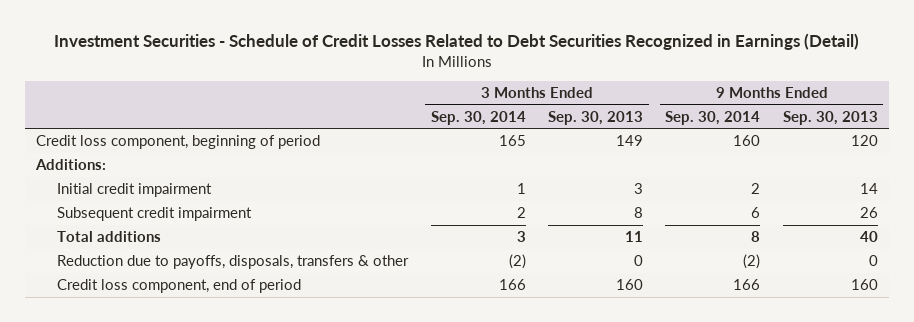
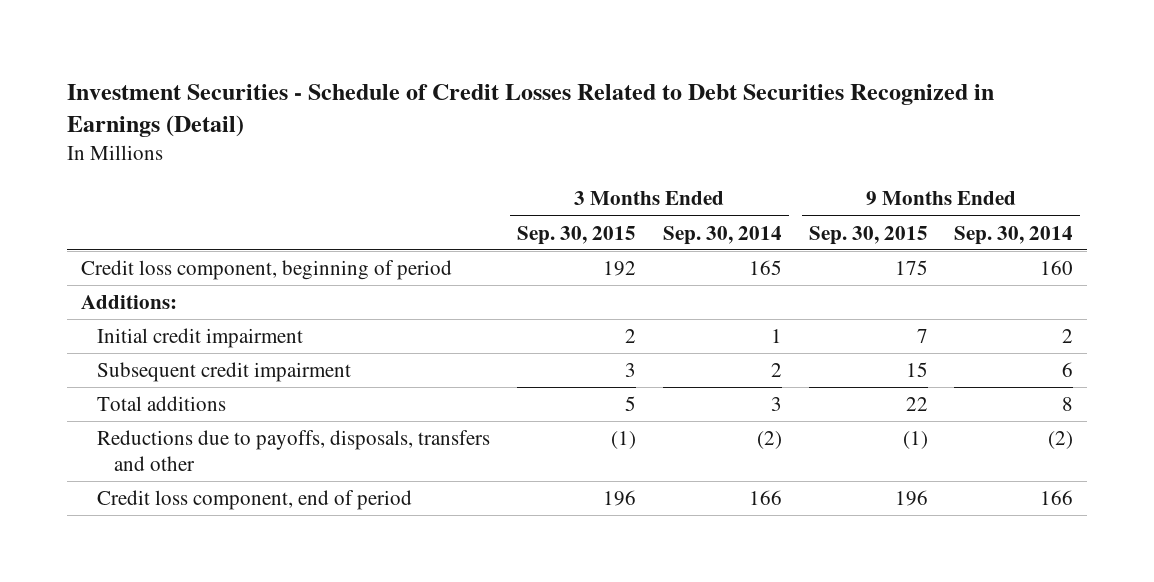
[548,110,644,125] Sep. 30, 2013 -> none
[782,110,878,125] Sep. 30, 2013 -> none
none -> [517,225,637,245] Sep. 30, 2015
none -> [808,225,928,245] Sep. 30, 2015
[57,254,410,269] Reduction due to payoffs, disposals, transfers & other -> [97,430,491,471] Reductions due to payoffs, disposals, transfers and other

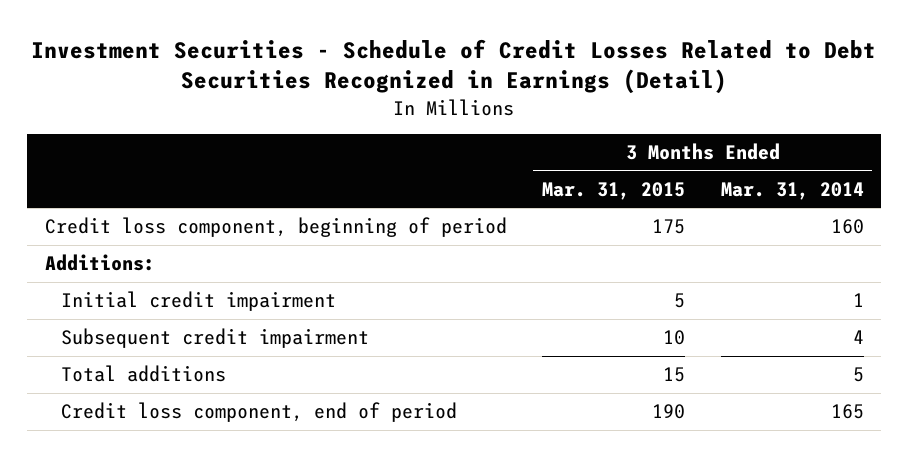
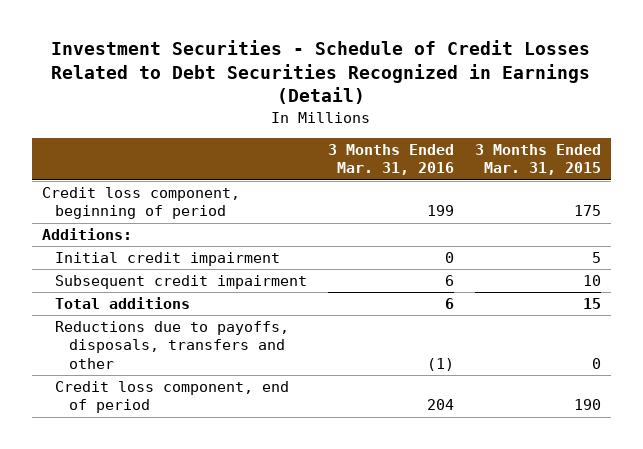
[720,181,864,200] Mar. 31, 2014 -> none
none -> [328,144,455,176] 3 Months Ended Mar. 31, 2016
none -> [55,321,290,369] Reductions due to payoffs, disposals, transfers and other

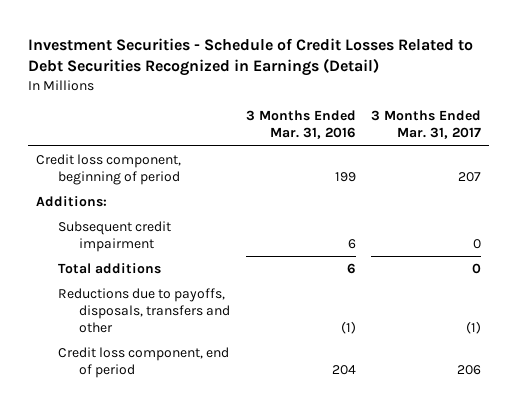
[474,144,601,176] 3 Months Ended Mar. 31, 2015 -> none
none -> [371,110,482,140] 3 Months Ended Mar. 31, 2017
[55,252,281,267] Initial credit impairment -> none

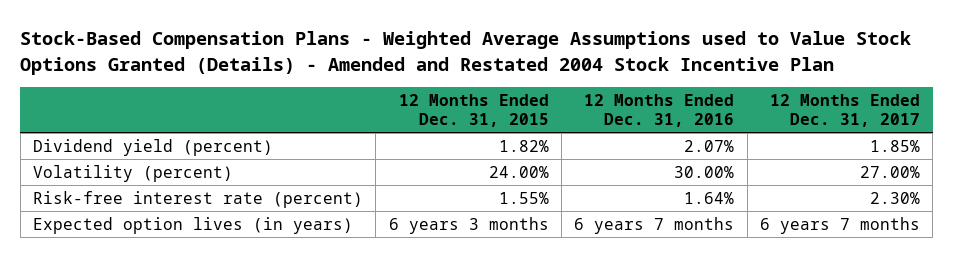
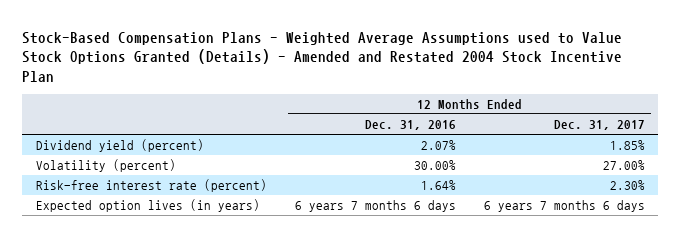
[398,93,549,128] 12 Months Ended Dec. 31, 2015 -> none
[574,216,735,234] 6 years 7 months -> [294,200,456,213] 6 years 7 months 6 days
[760,216,921,234] 6 years 7 months -> [483,200,645,213] 6 years 7 months 6 days

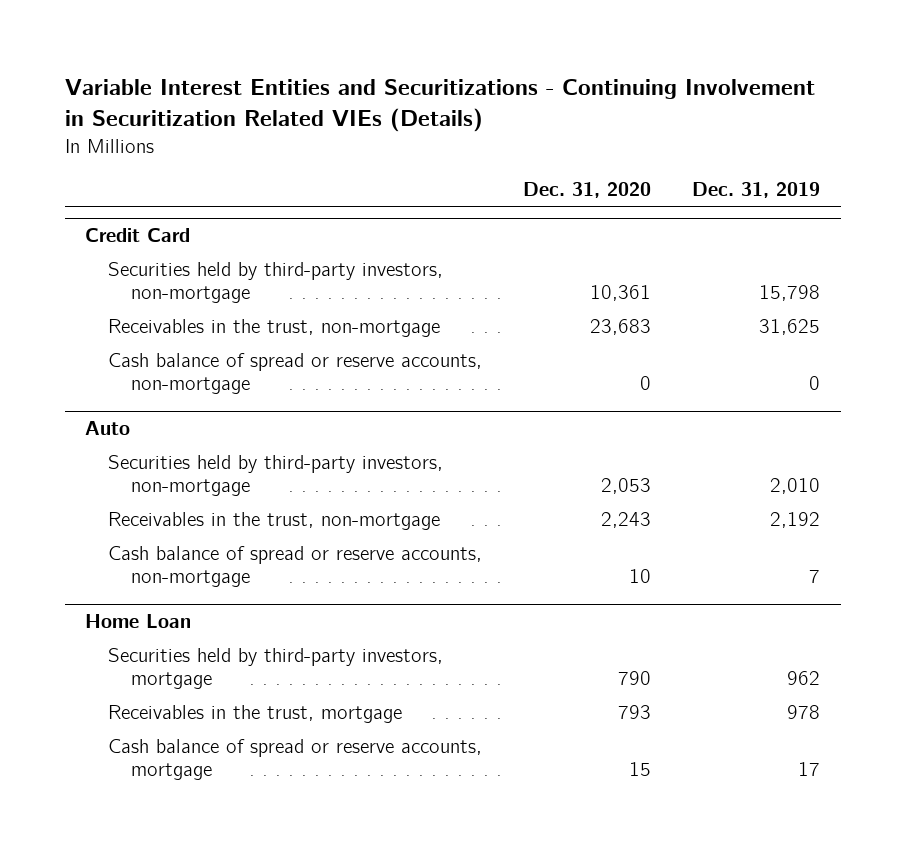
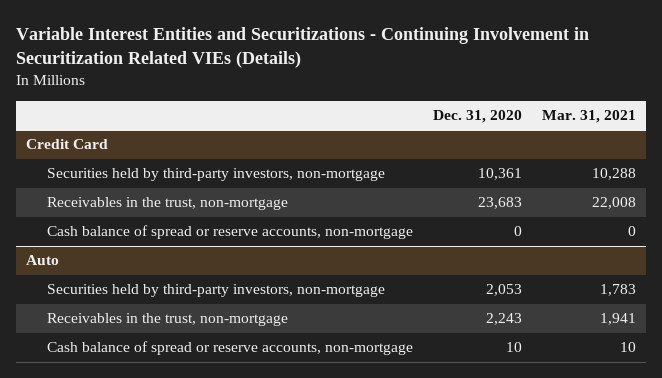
[692,182,821,199] Dec. 31, 2019 -> none
none -> [541,109,636,123] Mar. 31, 2021
[85,614,192,629] Home Loan -> none
[107,647,443,689] Securities held by third-party investors, mortgage -> none
[107,704,402,723] Receivables in the trust, mortgage -> none
[107,738,482,780] Cash balance of spread or reserve accounts, mortgage -> none

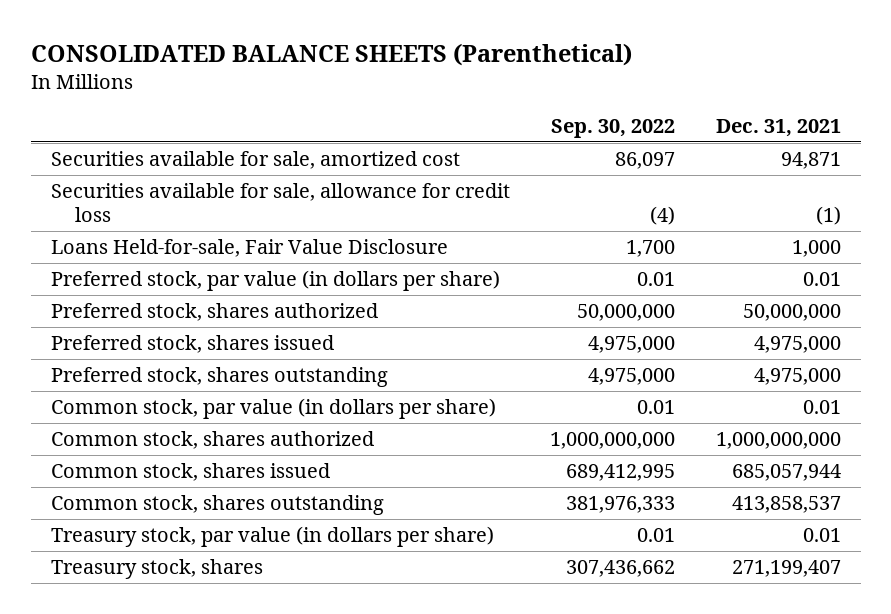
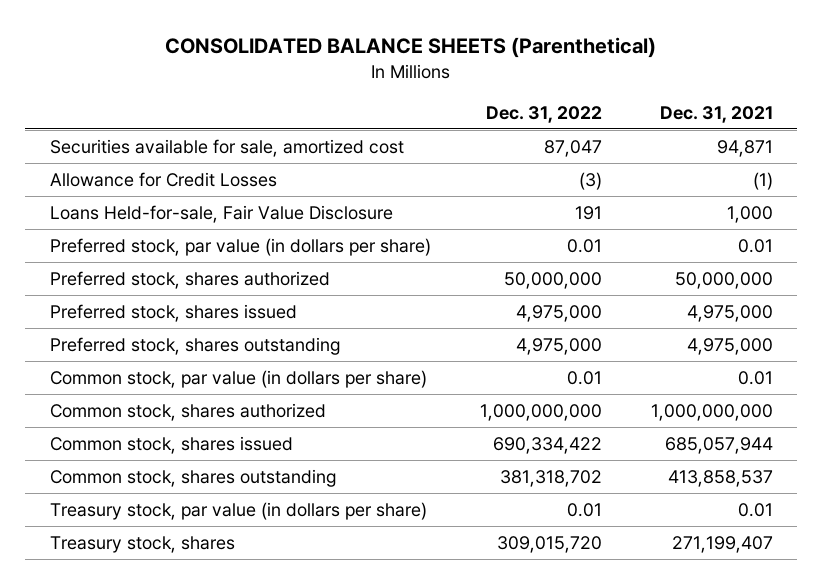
[551,118,676,138] Sep. 30, 2022 -> none
none -> [485,105,602,123] Dec. 31, 2022
[50,183,510,222] Securities available for sale, allowance for credit loss -> [49,172,277,188] Allowance for Credit Losses

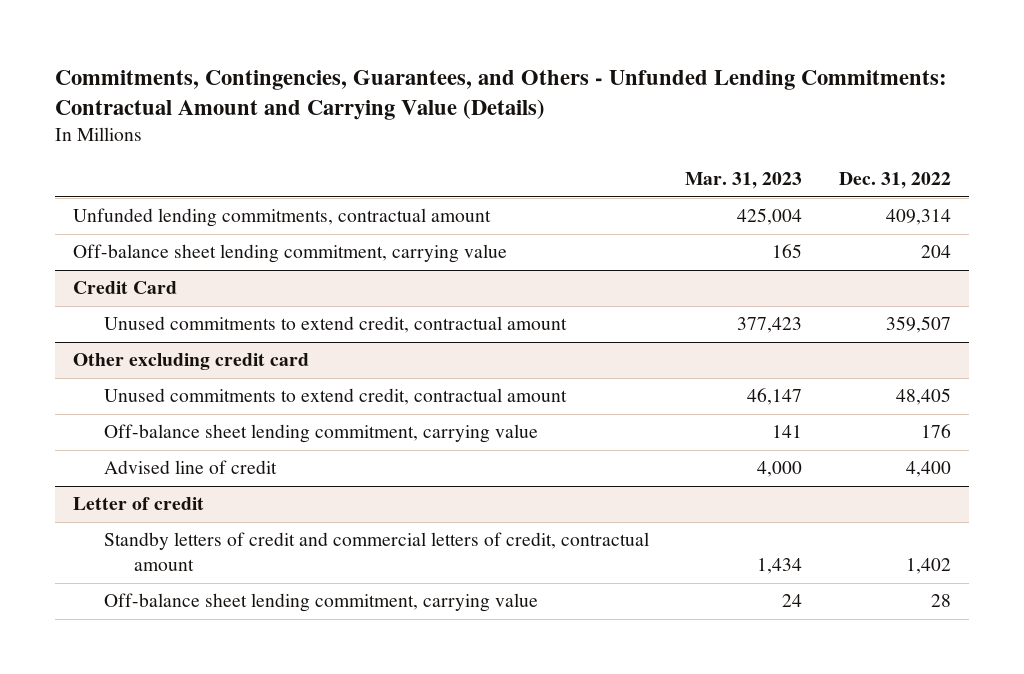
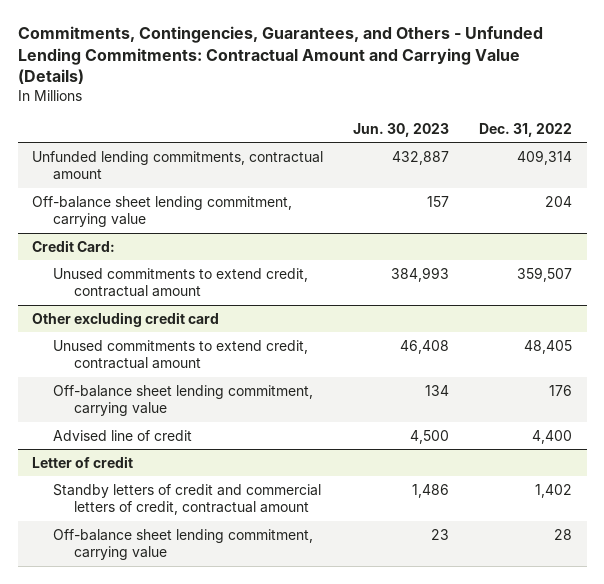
[685,172,803,190] Mar. 31, 2023 -> none
none -> [353,122,450,137] Jun. 30, 2023
[72,281,177,295] Credit Card -> [32,239,116,252] Credit Card:

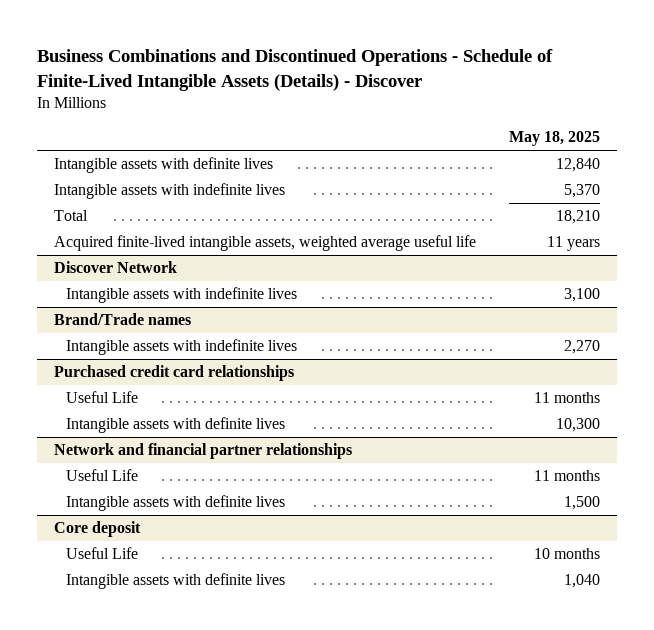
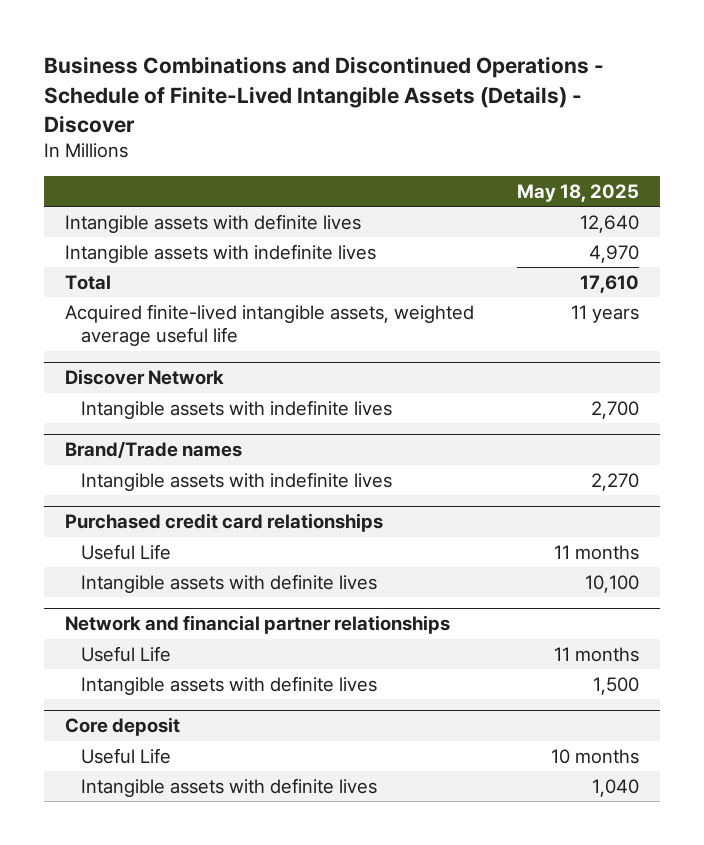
[556,158,601,173] 12,840 -> [579,214,639,233] 12,640
[564,184,601,199] 5,370 -> [588,244,639,263] 4,970
[556,210,601,225] 18,210 -> [579,274,639,293] 17,610
[564,288,601,303] 3,100 -> [590,400,639,419] 2,700
[556,418,601,433] 10,300 -> [584,574,639,593] 10,100

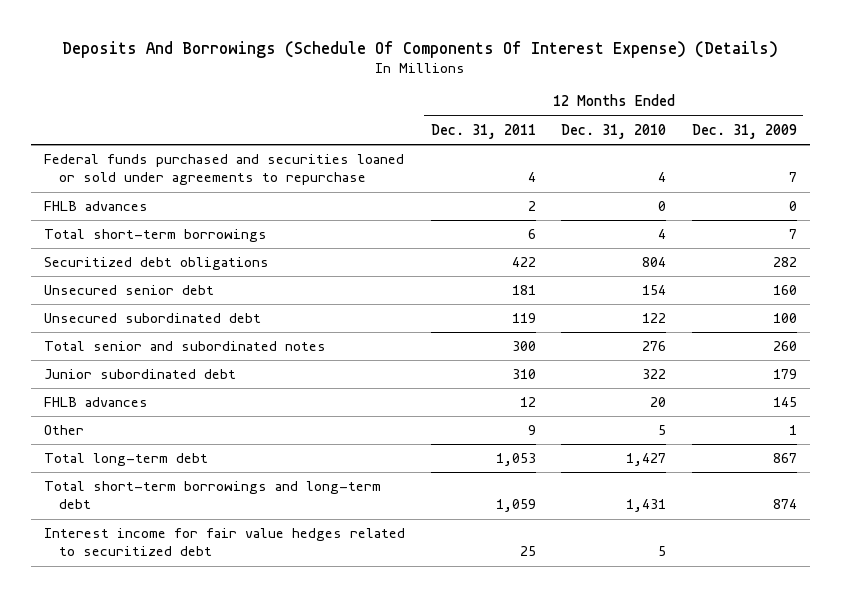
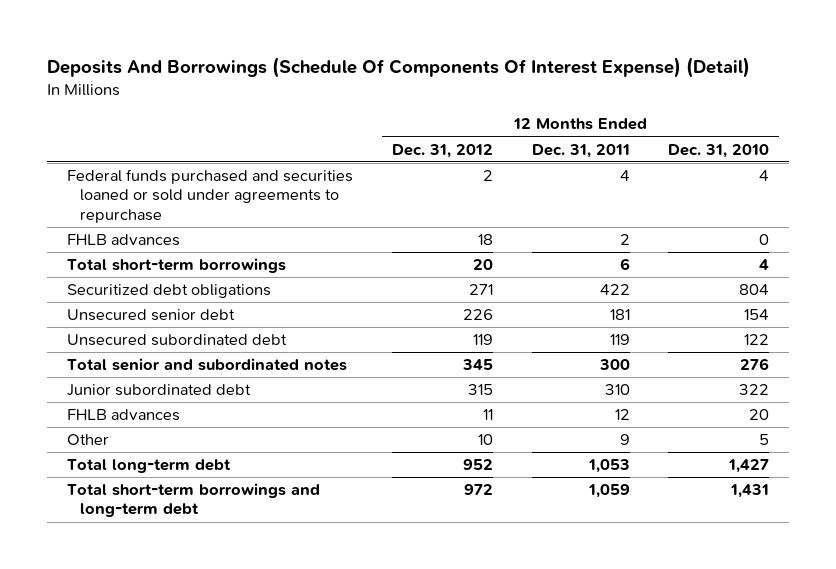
[62,40,779,58] Deposits And Borrowings (Schedule Of Components Of Interest Expense) (Details) -> [47,56,751,78] Deposits And Borrowings (Schedule Of Components Of Interest Expense) (Detail)
[691,123,797,139] Dec. 31, 2009 -> none
none -> [391,143,493,158] Dec. 31, 2012
[44,528,406,557] Interest income for fair value hedges related to securitized debt -> none

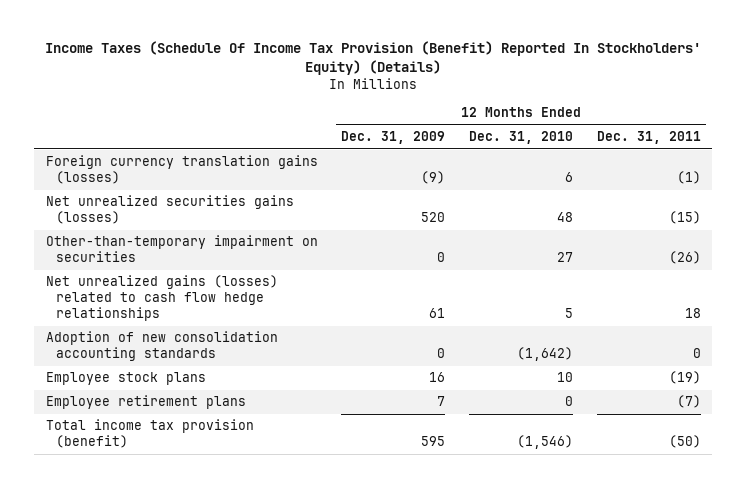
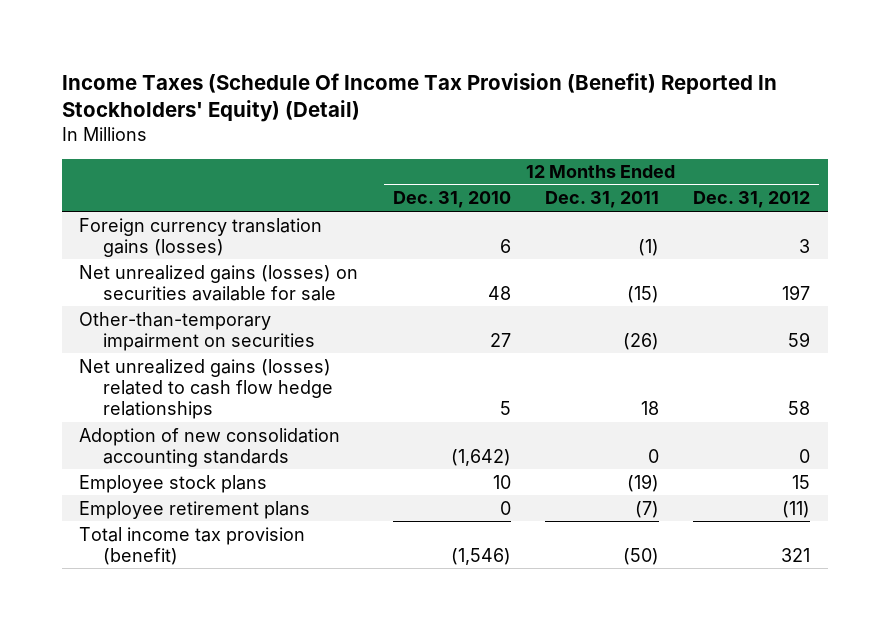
[45,41,702,76] Income Taxes (Schedule Of Income Tax Provision (Benefit) Reported In Stockholders' Equity) (Details) -> [61,72,777,123] Income Taxes (Schedule Of Income Tax Provision (Benefit) Reported In Stockholders' Equity) (Detail)
[341,131,446,145] Dec. 31, 2009 -> none
none -> [693,191,811,209] Dec. 31, 2012
[45,195,294,225] Net unrealized securities gains (losses) -> [79,264,359,301] Net unrealized gains (losses) on securities available for sale

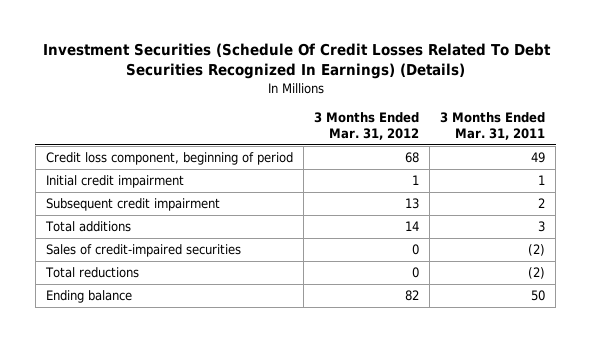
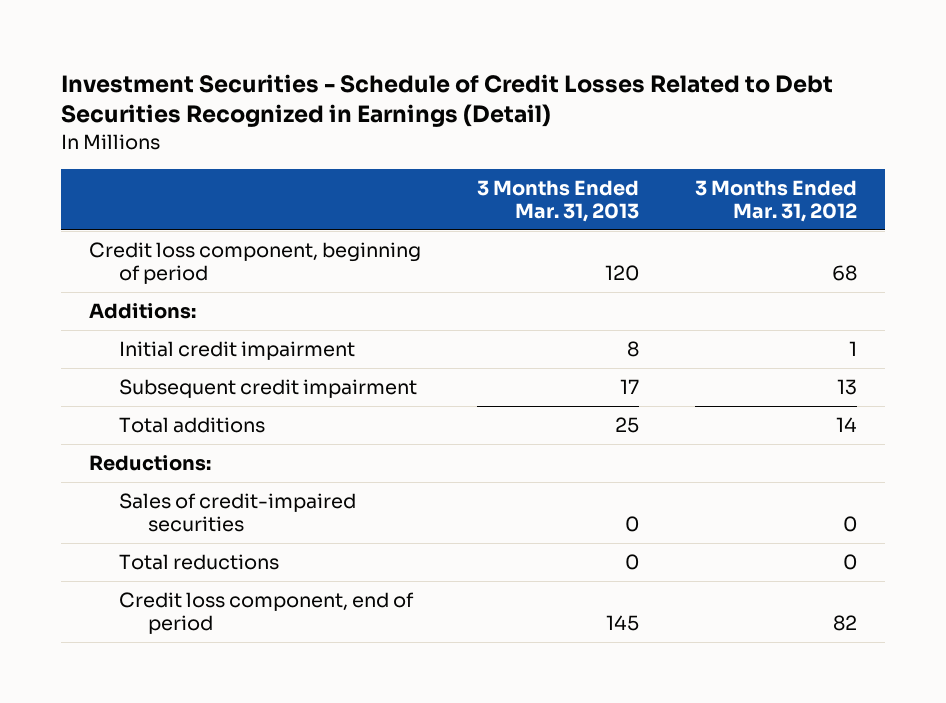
[42,43,551,80] Investment Securities (Schedule Of Credit Losses Related To Debt Securities Recognized In Earnings) (Details) -> [61,73,834,128] Investment Securities - Schedule of Credit Losses Related to Debt Securities Recognized in Earnings (Detail)
[440,111,546,141] 3 Months Ended Mar. 31, 2011 -> none
none -> [477,179,640,222] 3 Months Ended Mar. 31, 2013
none -> [89,303,197,320] Additions:
none -> [89,455,212,472] Reductions:
[45,290,132,304] Ending balance -> [118,592,414,635] Credit loss component, end of period

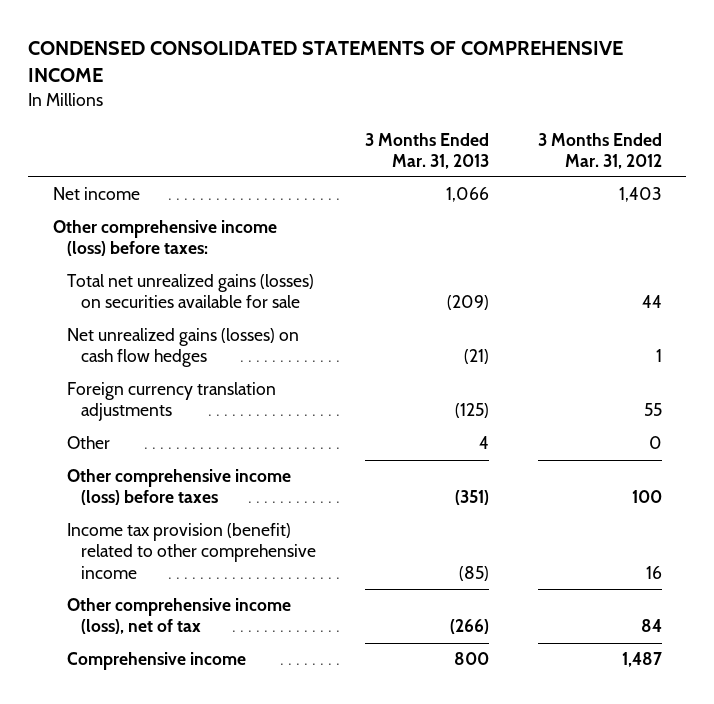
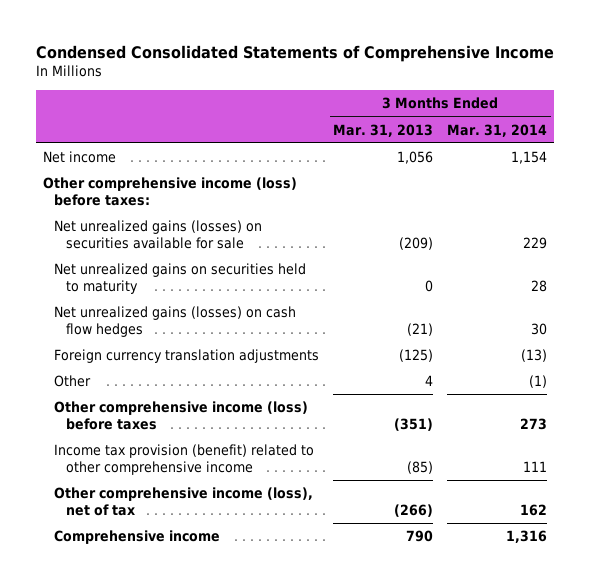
[28,41,624,83] CONDENSED CONSOLIDATED STATEMENTS OF COMPREHENSIVE INCOME -> [35,44,554,62] Condensed Consolidated Statements of Comprehensive Income
[537,132,662,169] 3 Months Ended Mar. 31, 2012 -> none
none -> [447,123,548,137] Mar. 31, 2014
[445,187,489,203] 1,066 -> [397,151,434,165] 1,056
[66,274,314,309] Total net unrealized gains (losses) on securities available for sale -> [54,220,263,250] Net unrealized gains (losses) on securities available for sale
none -> [54,263,307,295] Net unrealized gains on securities held to maturity
[453,652,489,666] 800 -> [406,530,434,543] 790

